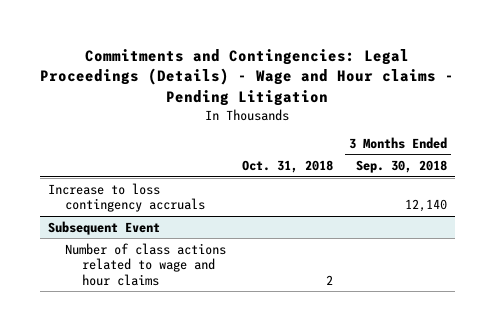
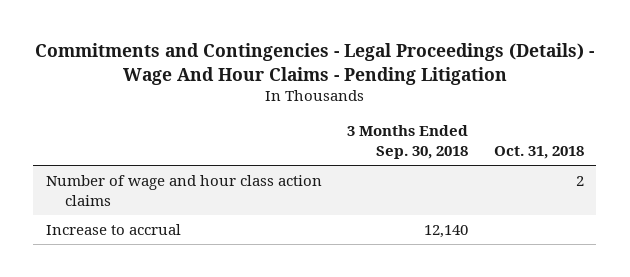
[40,48,455,106] Commitments and Contingencies: Legal Proceedings (Details) - Wage and Hour claims - Pending Litigation -> [34,42,594,85] Commitments and Contingencies - Legal Proceedings (Details) - Wage And Hour Claims - Pending Litigation
[48,220,161,235] Subsequent Event -> none
[64,242,226,286] Number of class actions related to wage and hour claims -> none
none -> [46,175,323,206] Number of wage and hour class action claims
[48,182,205,213] Increase to loss contingency accruals -> [46,224,182,236] Increase to accrual

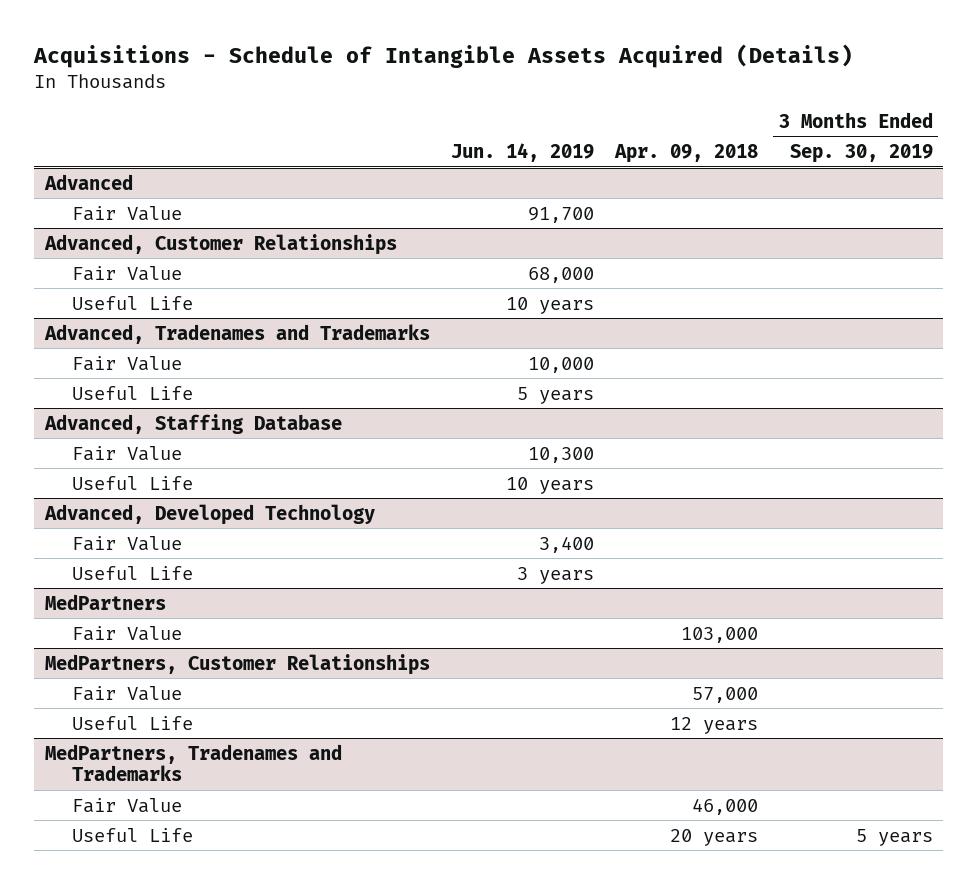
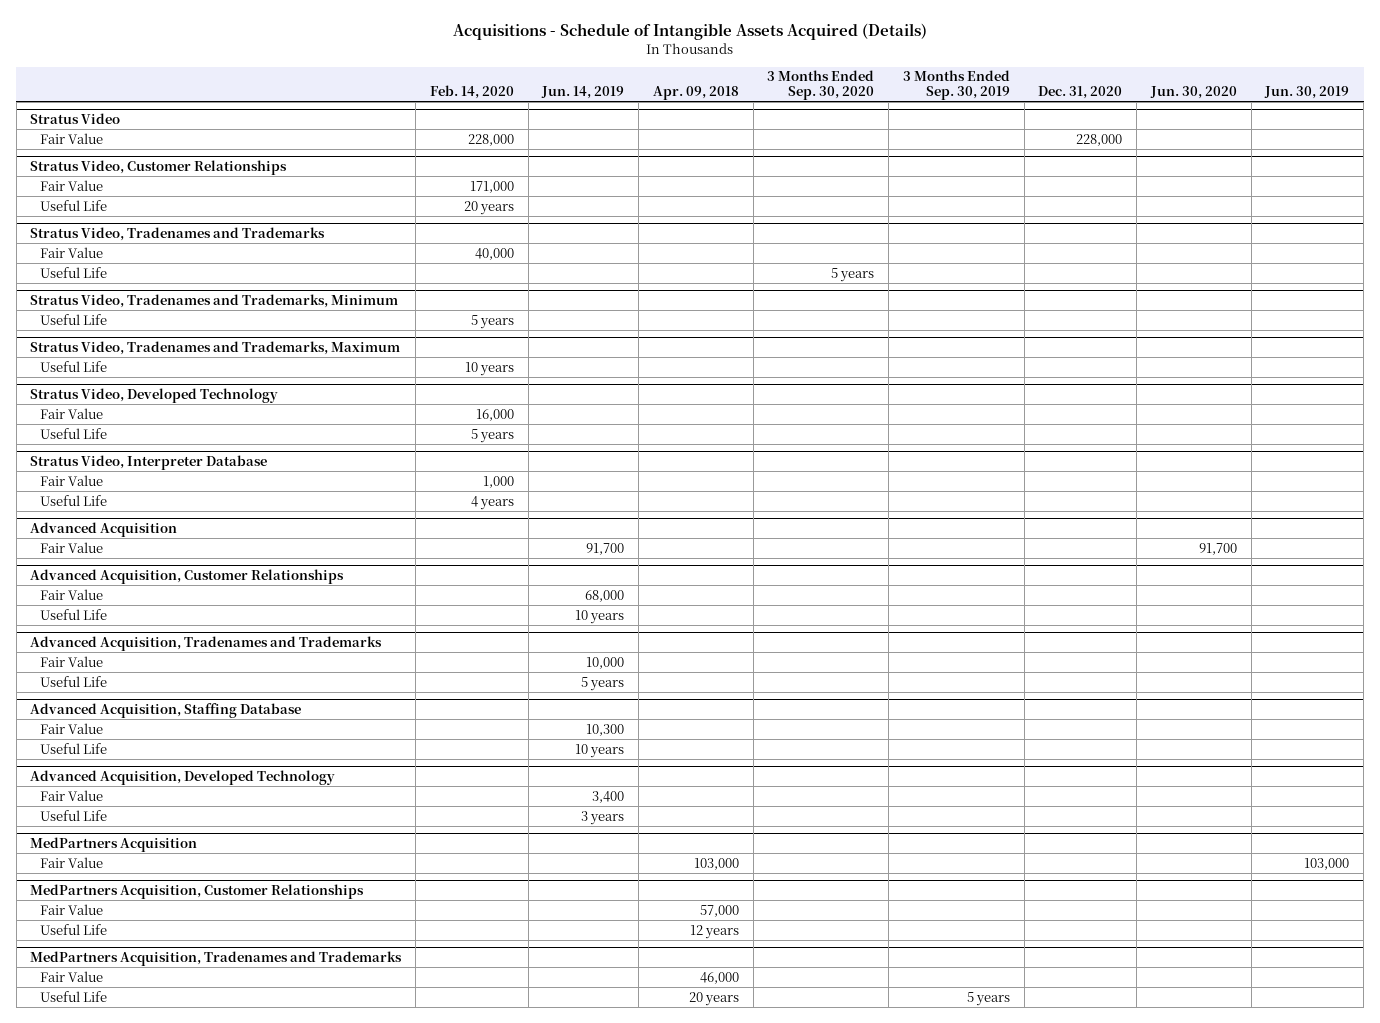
none -> [429,85,514,100] Feb. 14, 2020
none -> [767,70,875,101] 3 Months Ended Sep. 30, 2020
none -> [1038,86,1123,100] Dec. 31, 2020
none -> [1149,86,1237,100] Jun. 30, 2020
none -> [1264,86,1350,100] Jun. 30, 2019
none -> [30,113,121,125] Stratus Video
none -> [39,132,103,144] Fair Value
none -> [30,160,288,176] Stratus Video, Customer Relationships
none -> [39,179,103,191] Fair Value
none -> [39,199,107,211] Useful Life
none -> [30,227,326,242] Stratus Video, Tradenames and Trademarks
none -> [39,246,103,258] Fair Value
none -> [39,266,107,278] Useful Life
none -> [30,294,399,309] Stratus Video, Tradenames and Trademarks, Minimum
none -> [39,313,107,325] Useful Life
none -> [30,341,401,356] Stratus Video, Tradenames and Trademarks, Maximum
none -> [39,360,107,372] Useful Life
none -> [30,388,279,404] Stratus Video, Developed Technology
none -> [39,407,103,419] Fair Value
none -> [39,427,107,439] Useful Life
none -> [30,455,268,471] Stratus Video, Interpreter Database
none -> [39,474,103,486] Fair Value
none -> [39,494,107,506] Useful Life
[43,173,133,190] Advanced -> [30,522,178,538] Advanced Acquisition
[43,233,397,255] Advanced, Customer Relationships -> [30,569,345,585] Advanced Acquisition, Customer Relationships
[43,323,430,344] Advanced, Tradenames and Trademarks -> [30,636,383,652] Advanced Acquisition, Tradenames and Trademarks
[43,413,342,434] Advanced, Staffing Database -> [30,703,302,719] Advanced Acquisition, Staffing Database
[43,503,375,525] Advanced, Developed Technology -> [30,770,336,786] Advanced Acquisition, Developed Technology
[44,593,166,610] MedPartners -> [30,837,198,853] MedPartners Acquisition
[44,653,430,675] MedPartners, Customer Relationships -> [30,884,365,900] MedPartners Acquisition, Customer Relationships
[44,743,342,782] MedPartners, Tradenames and Trademarks -> [30,951,403,967] MedPartners Acquisition, Tradenames and Trademarks

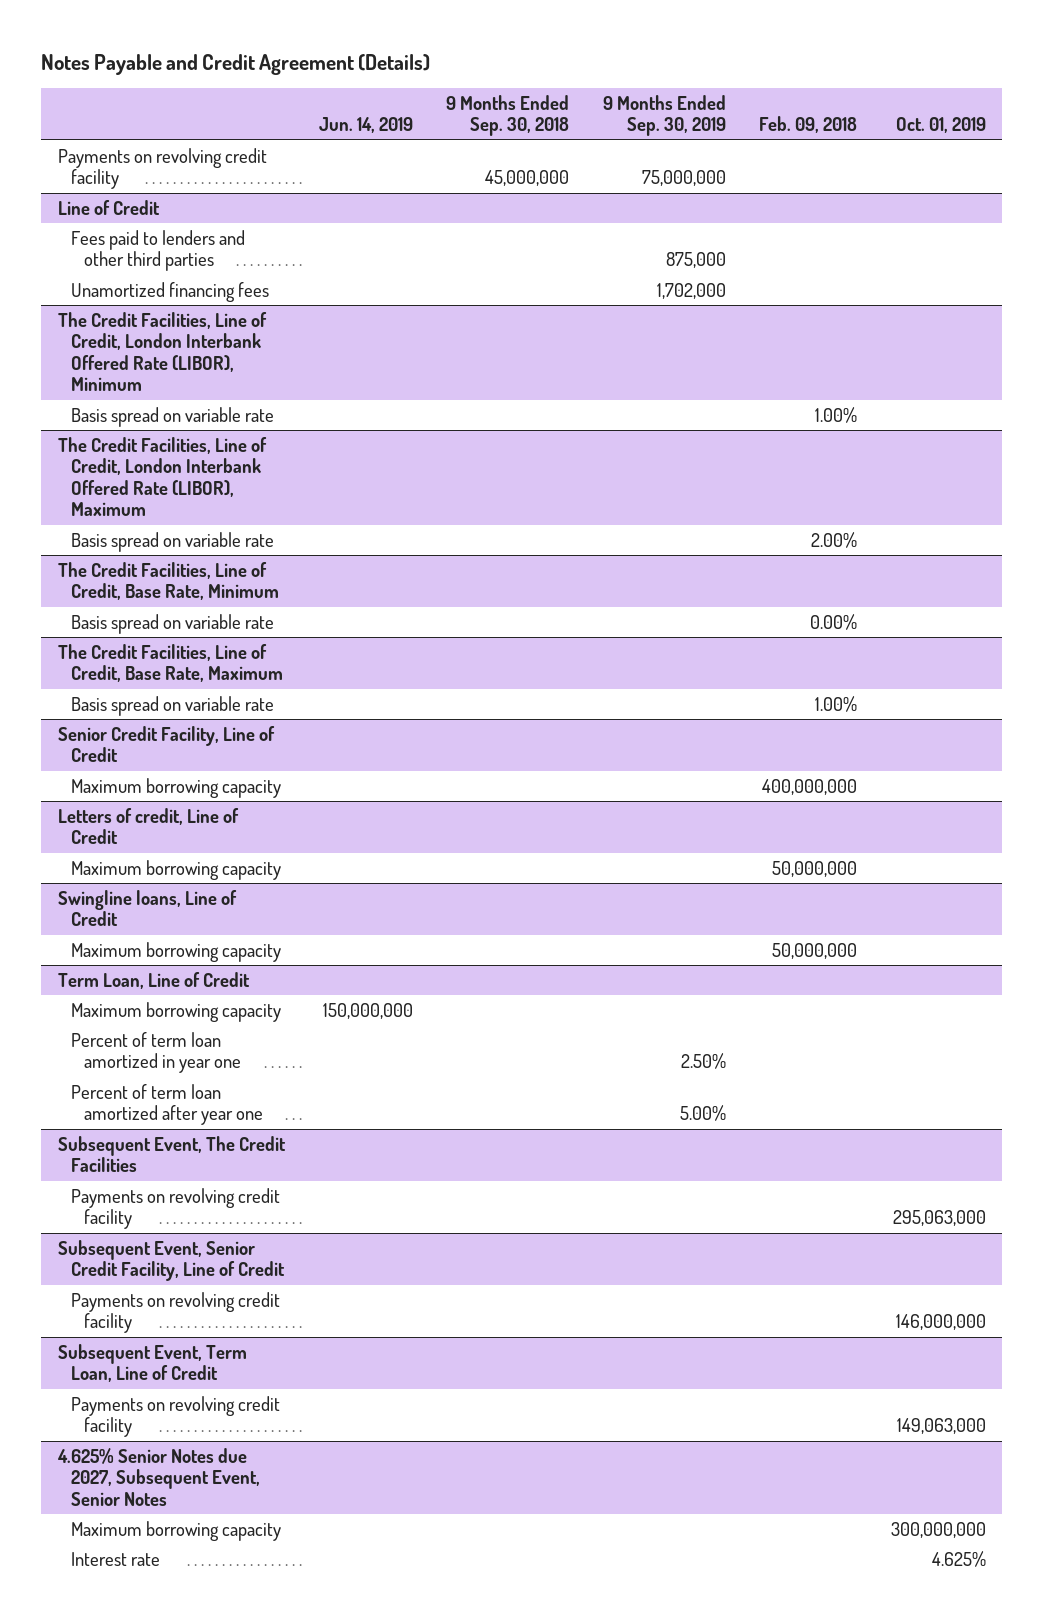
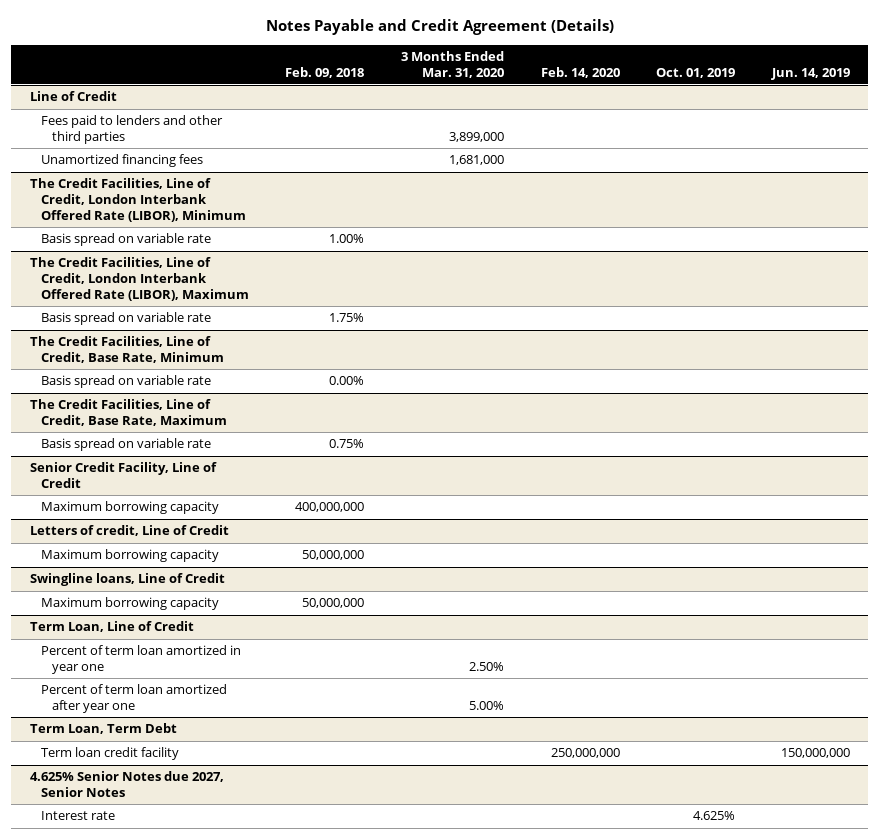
[446,94,570,137] 9 Months Ended Sep. 30, 2018 -> none
[602,94,726,137] 9 Months Ended Sep. 30, 2019 -> none
none -> [400,50,504,78] 3 Months Ended Mar. 31, 2020
none -> [540,66,620,78] Feb. 14, 2020
[58,147,268,190] Payments on revolving credit facility -> none
[811,531,858,548] 2.00% -> [329,313,365,323] 1.75%
[815,695,858,712] 1.00% -> [329,439,365,449] 0.75%
[70,1001,281,1022] Maximum borrowing capacity -> none
[58,1135,287,1173] Subsequent Event, The Credit Facilities -> none
[70,1187,280,1230] Payments on revolving credit facility -> none
[58,1239,285,1282] Subsequent Event, Senior Credit Facility, Line of Credit -> none
[70,1291,280,1334] Payments on revolving credit facility -> none
[58,1343,248,1383] Subsequent Event, Term Loan, Line of Credit -> none
[70,1395,280,1438] Payments on revolving credit facility -> none
[70,1520,281,1541] Maximum borrowing capacity -> none
none -> [29,723,177,735] Term Loan, Term Debt
none -> [40,747,179,761] Term loan credit facility
[57,1447,260,1506] 4.625% Senior Notes due 2027, Subsequent Event, Senior Notes -> [29,771,224,798] 4.625% Senior Notes due 2027, Senior Notes

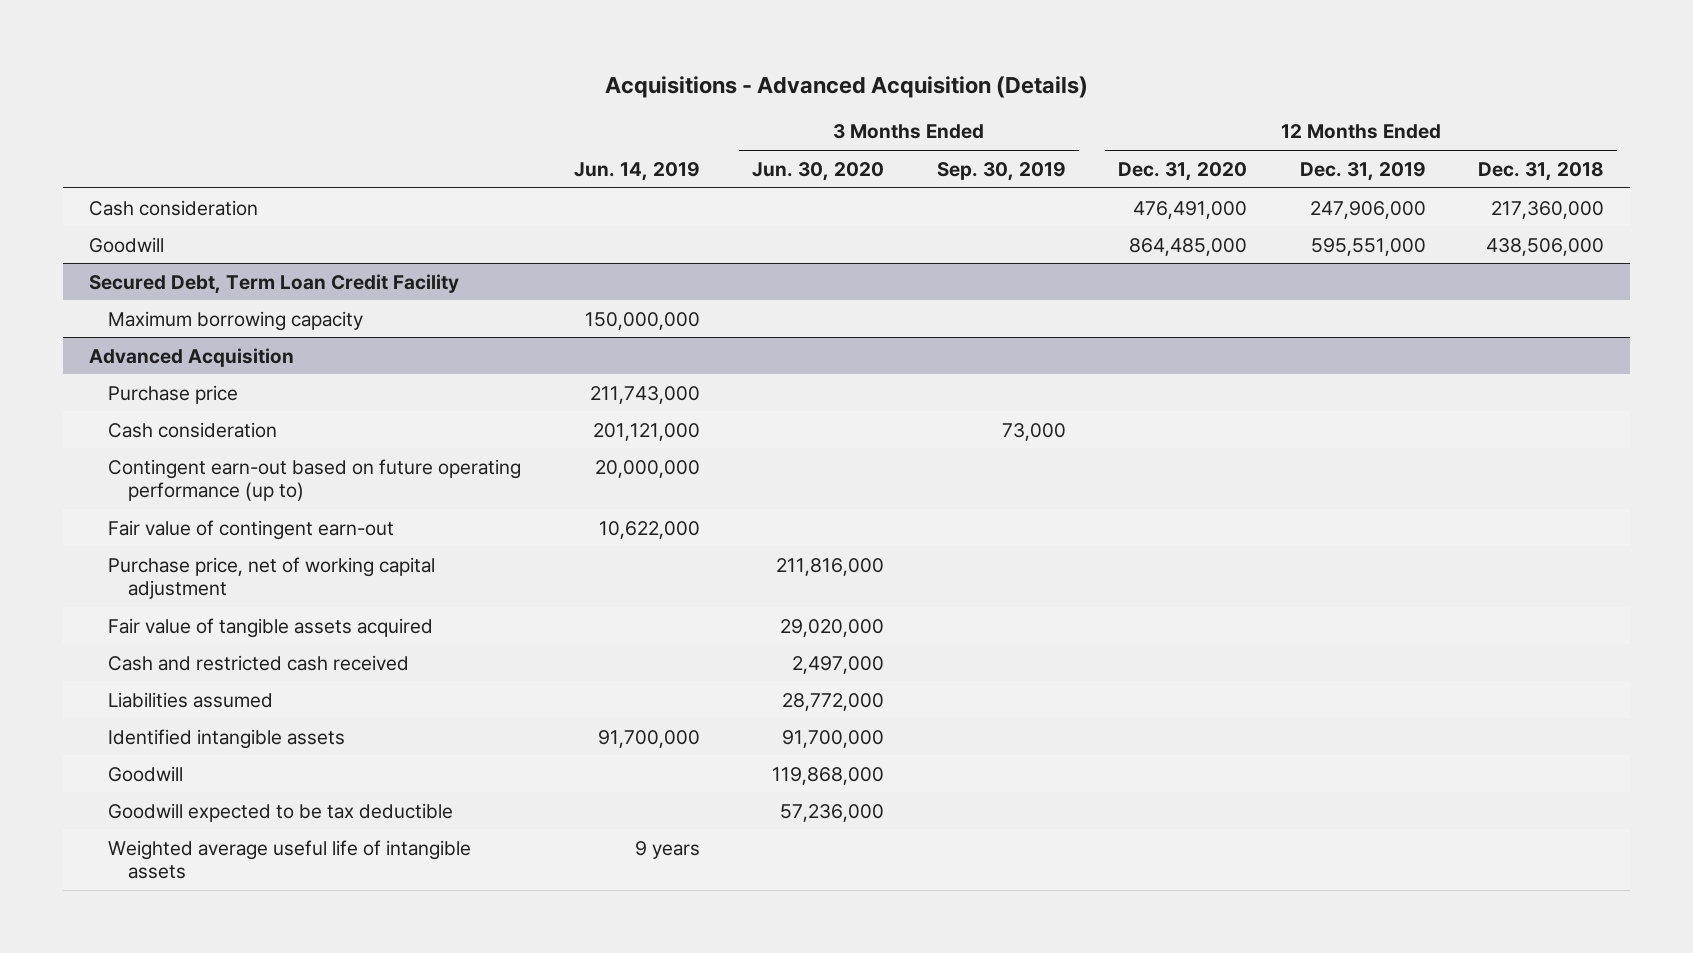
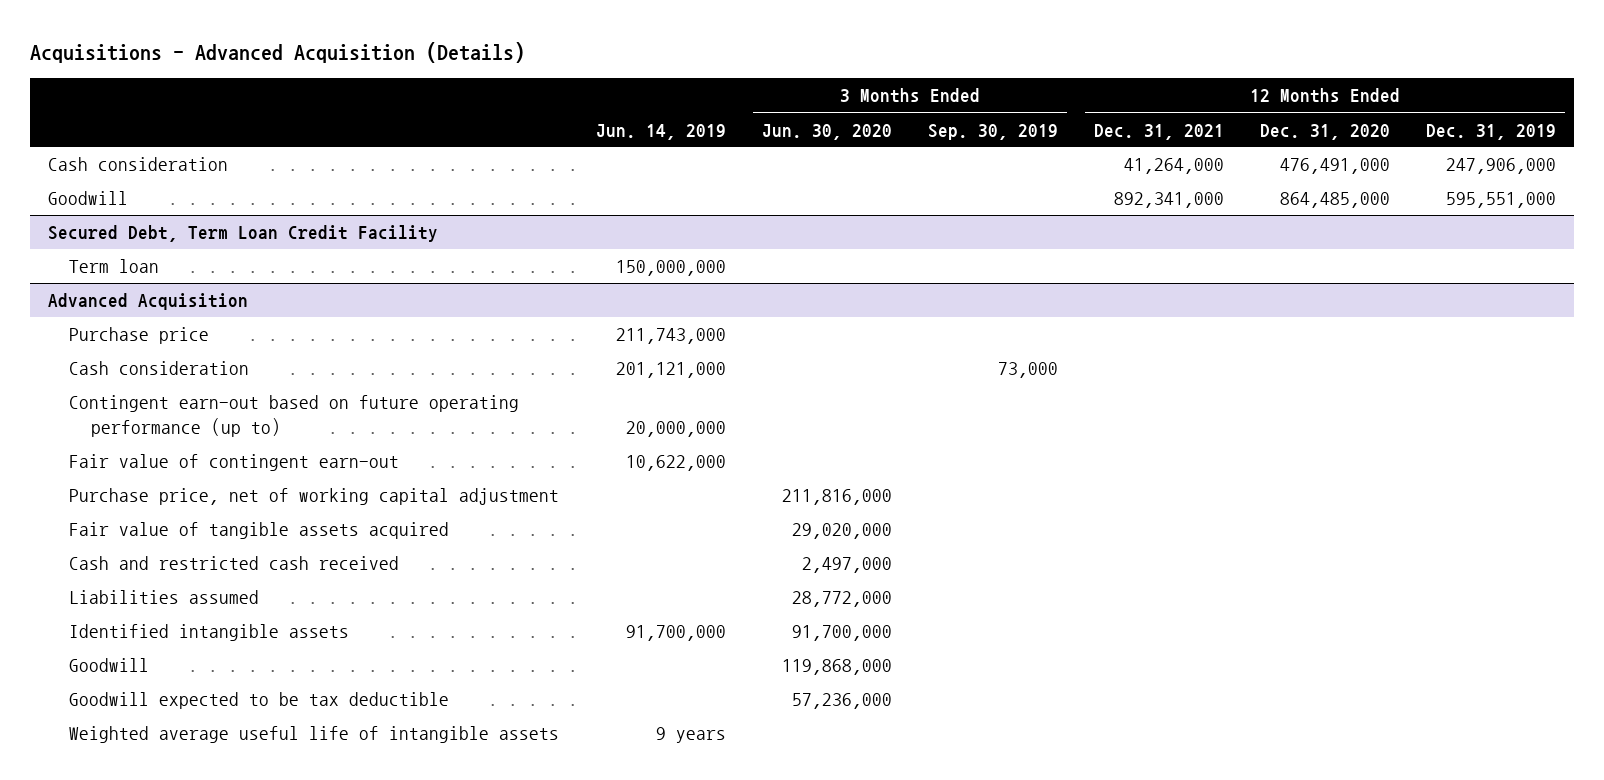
[1478,161,1605,181] Dec. 31, 2018 -> none
none -> [1094,123,1225,140] Dec. 31, 2021
[108,310,364,331] Maximum borrowing capacity -> [69,259,160,274] Term loan

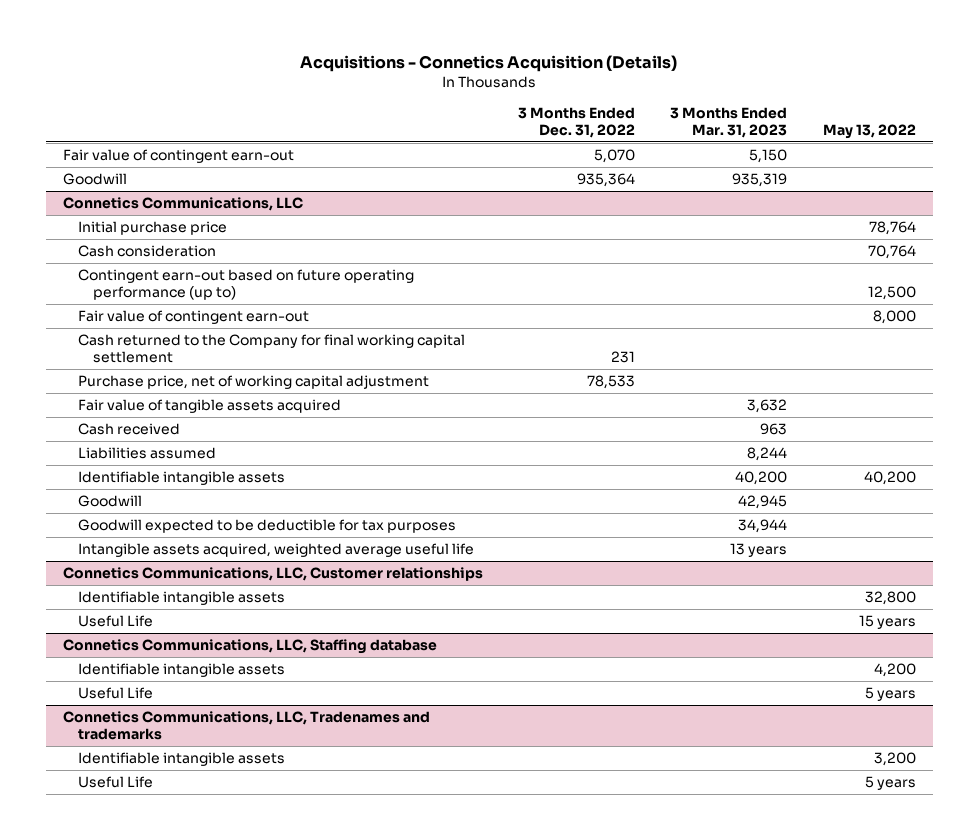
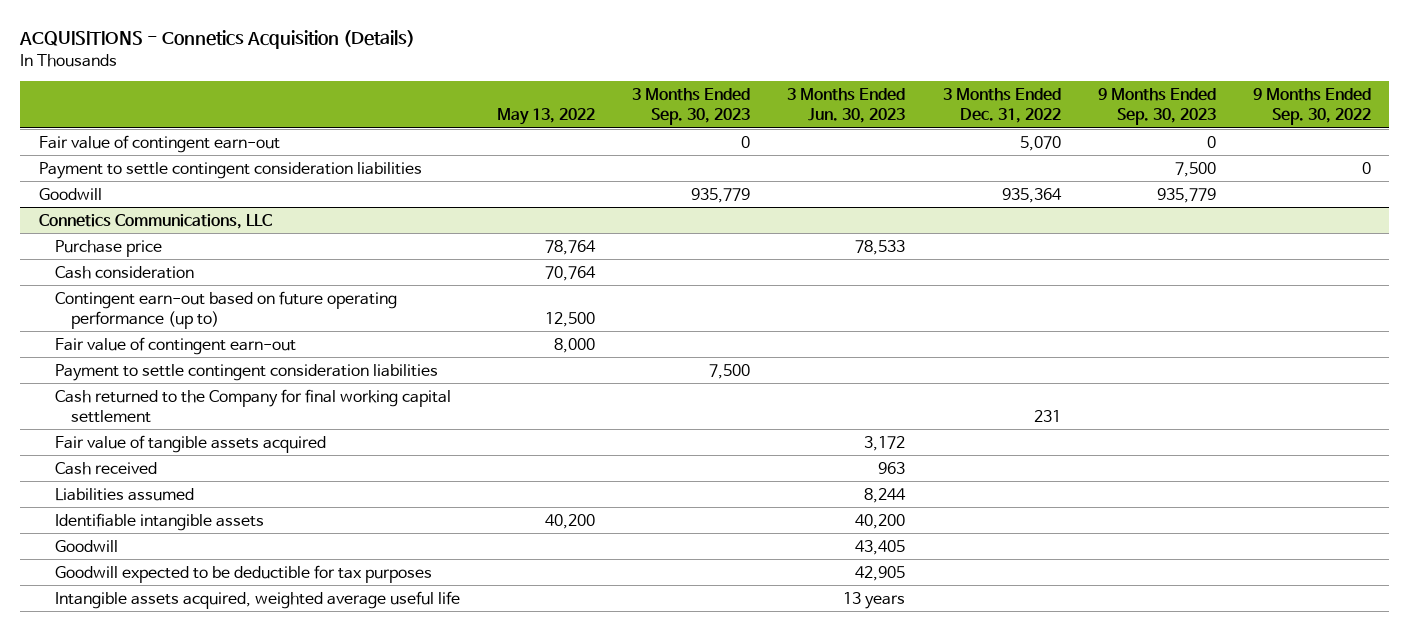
[300,54,678,72] Acquisitions - Connetics Acquisition (Details) -> [19,30,416,50] ACQUISITIONS - Connetics Acquisition (Details)
[670,106,788,138] 3 Months Ended Mar. 31, 2023 -> none
none -> [632,88,751,126] 3 Months Ended Sep. 30, 2023
none -> [787,88,906,124] 3 Months Ended Jun. 30, 2023
none -> [1097,88,1216,126] 9 Months Ended Sep. 30, 2023
none -> [1252,88,1371,126] 9 Months Ended Sep. 30, 2022
none -> [38,161,422,179] Payment to settle contingent consideration liabilities
[77,220,227,235] Initial purchase price -> [54,239,162,257] Purchase price
none -> [54,363,438,381] Payment to settle contingent consideration liabilities
[77,374,429,389] Purchase price, net of working capital adjustment -> none
[63,566,484,581] Connetics Communications, LLC, Customer relationships -> none
[77,590,285,605] Identifiable intangible assets -> none
[77,614,153,627] Useful Life -> none
[63,638,438,654] Connetics Communications, LLC, Staffing database -> none
[77,662,285,677] Identifiable intangible assets -> none
[77,686,153,699] Useful Life -> none
[63,710,431,741] Connetics Communications, LLC, Tradenames and trademarks -> none
[77,751,285,766] Identifiable intangible assets -> none
[77,775,153,788] Useful Life -> none

